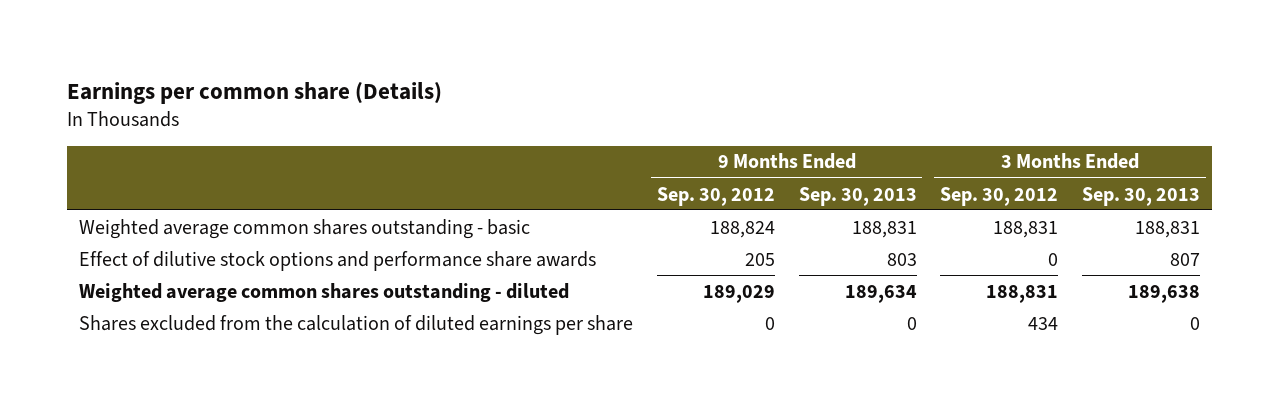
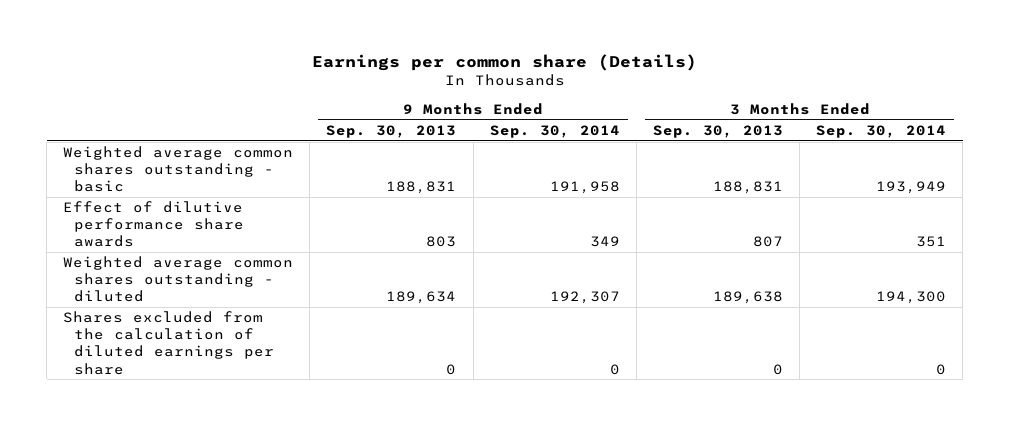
[656,186,775,206] Sep. 30, 2012 -> none
[940,186,1059,206] Sep. 30, 2012 -> none
none -> [489,125,620,139] Sep. 30, 2014
none -> [816,125,947,139] Sep. 30, 2014
[79,250,597,271] Effect of dilutive stock options and performance share awards -> [63,201,244,248] Effect of dilutive performance share awards

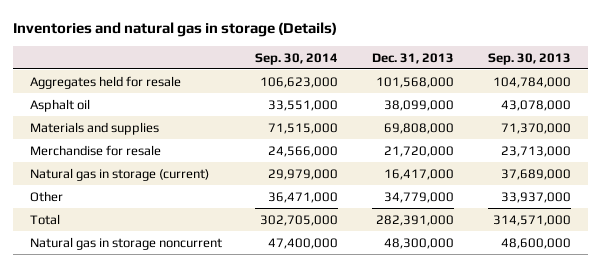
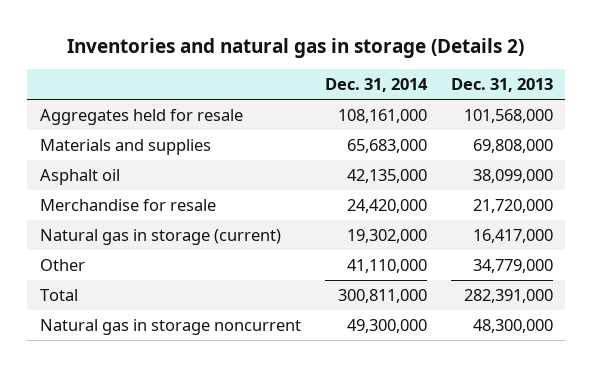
[12,22,337,38] Inventories and natural gas in storage (Details) -> [67,37,525,58] Inventories and natural gas in storage (Details 2)
[255,52,339,65] Sep. 30, 2014 -> none
[487,52,571,65] Sep. 30, 2013 -> none
none -> [324,78,428,93] Dec. 31, 2014
[29,98,90,112] Asphalt oil -> [39,168,120,185] Asphalt oil

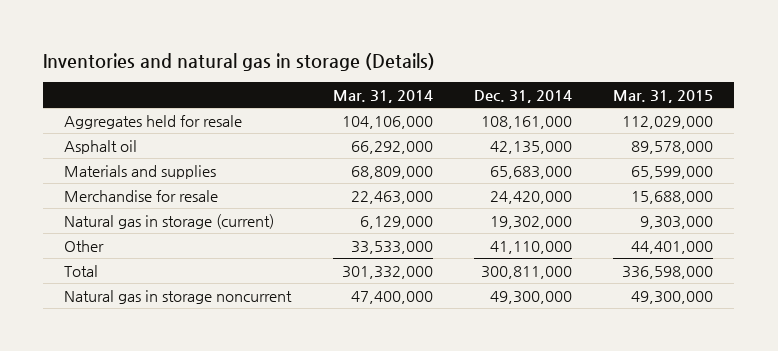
[67,37,525,58] Inventories and natural gas in storage (Details 2) -> [43,52,436,71] Inventories and natural gas in storage (Details)
[451,78,554,93] Dec. 31, 2013 -> none
none -> [332,89,433,103] Mar. 31, 2014
none -> [613,89,714,103] Mar. 31, 2015
[39,138,211,155] Materials and supplies -> [64,164,217,179] Materials and supplies

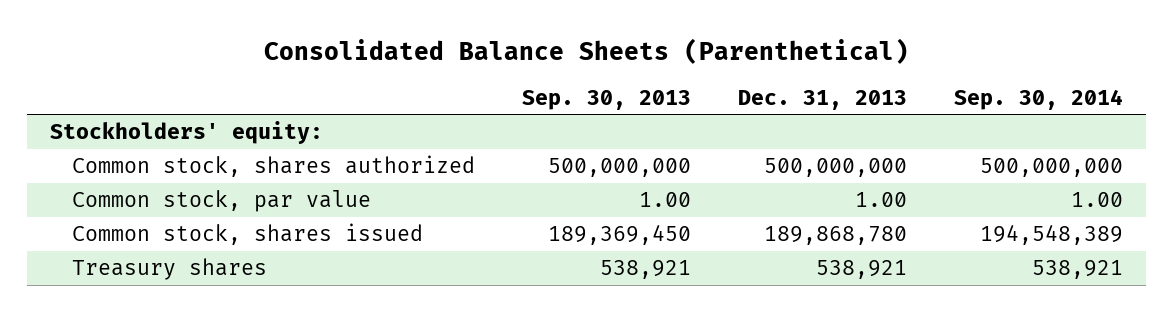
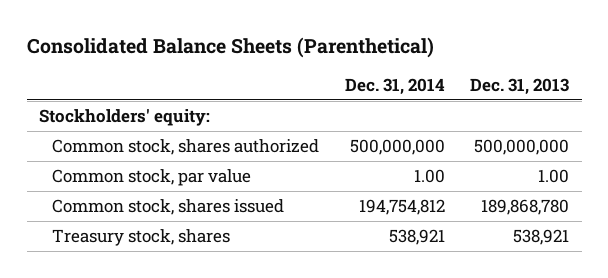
[522,89,692,110] Sep. 30, 2013 -> none
[953,88,1123,110] Sep. 30, 2014 -> none
none -> [344,78,445,96] Dec. 31, 2014
[72,258,268,281] Treasury shares -> [52,228,231,246] Treasury stock, shares

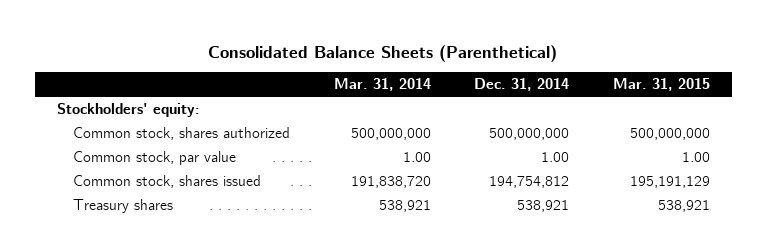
[469,78,569,96] Dec. 31, 2013 -> none
none -> [333,78,431,92] Mar. 31, 2014
none -> [613,78,711,92] Mar. 31, 2015
[52,228,231,246] Treasury stock, shares -> [73,198,174,213] Treasury shares

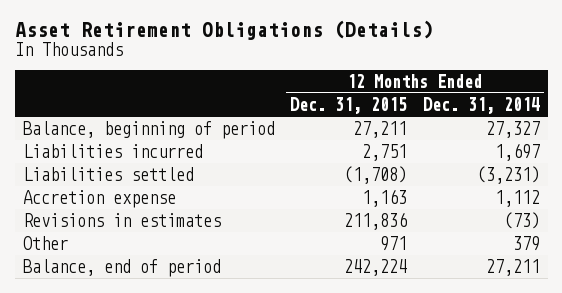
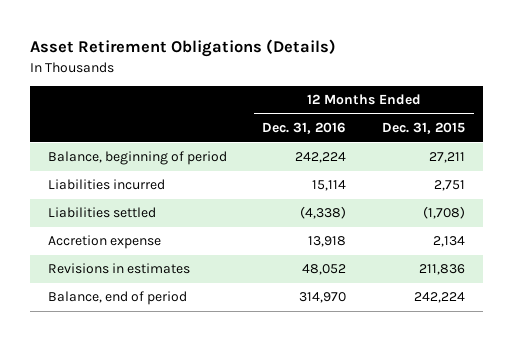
[422,97,540,115] Dec. 31, 2014 -> none
none -> [262,122,347,135] Dec. 31, 2016
[362,189,408,208] 1,163 -> [432,236,465,248] 2,134
[22,236,68,251] Other -> none

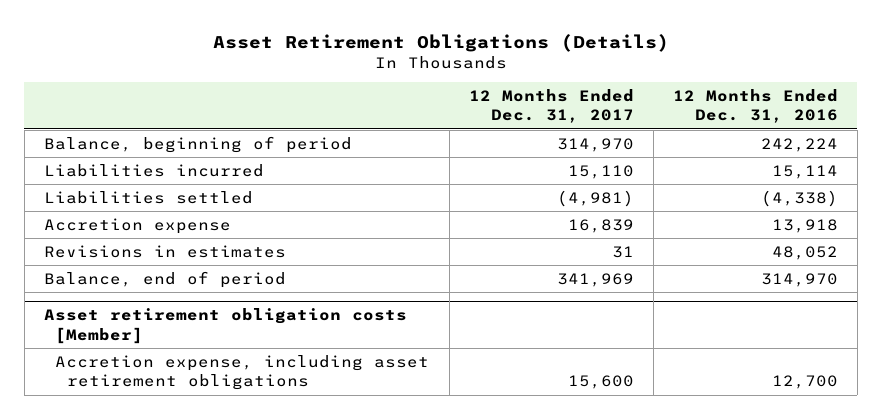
[381,122,465,135] Dec. 31, 2015 -> none
none -> [468,89,634,124] 12 Months Ended Dec. 31, 2017
none -> [44,308,408,344] Asset retirement obligation costs [Member]
none -> [55,354,430,391] Accretion expense, including asset retirement obligations

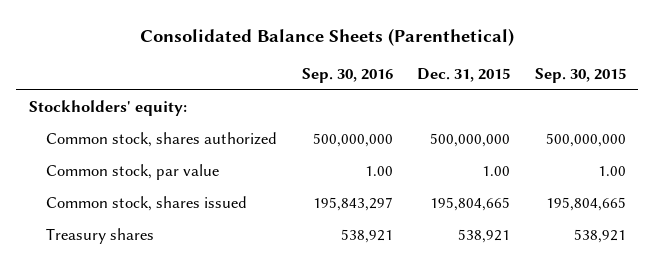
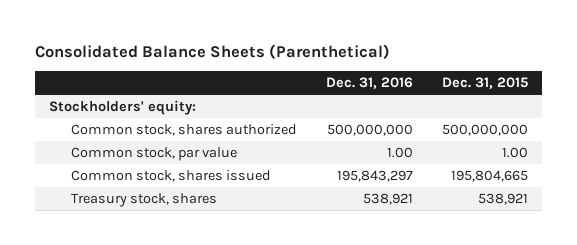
[301,68,393,84] Sep. 30, 2016 -> none
[534,68,626,84] Sep. 30, 2015 -> none
none -> [325,77,413,90] Dec. 31, 2016
[46,228,155,245] Treasury shares -> [70,193,217,208] Treasury stock, shares

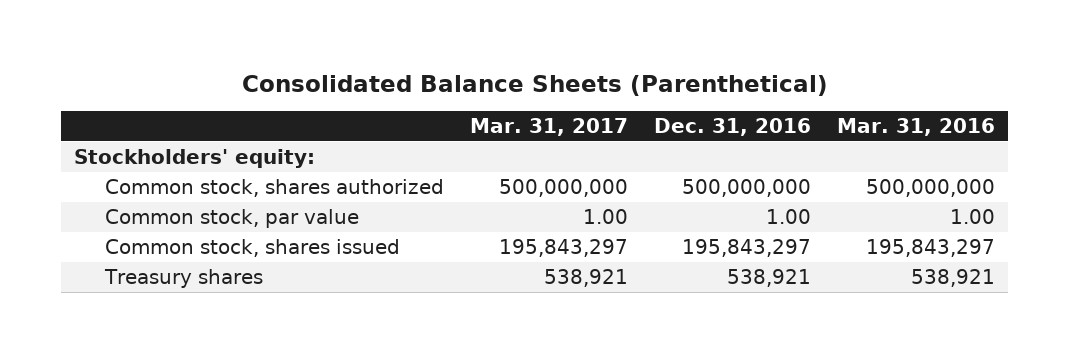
[441,77,528,90] Dec. 31, 2015 -> none
none -> [470,117,629,136] Mar. 31, 2017
none -> [837,117,996,136] Mar. 31, 2016
[70,193,217,208] Treasury stock, shares -> [104,268,264,288] Treasury shares

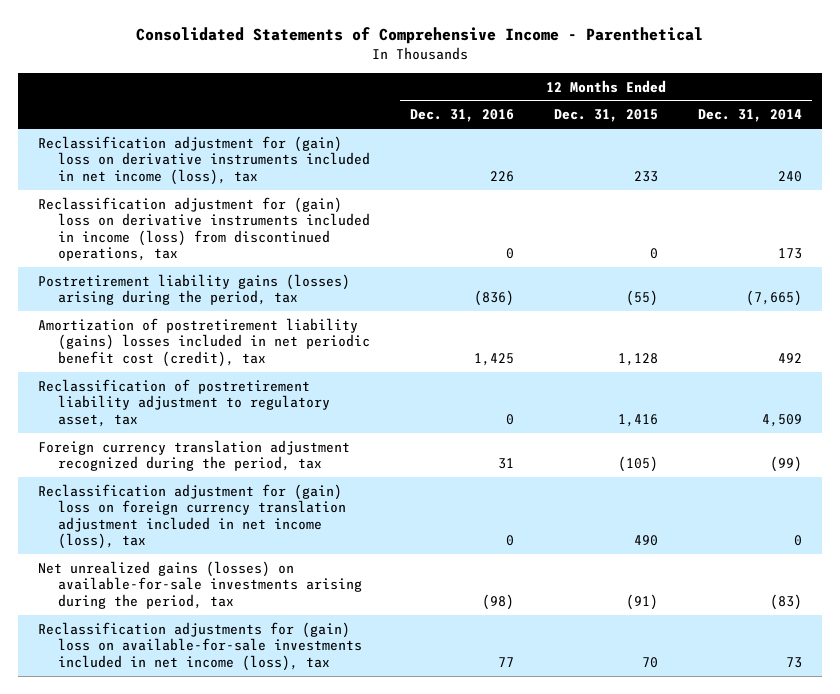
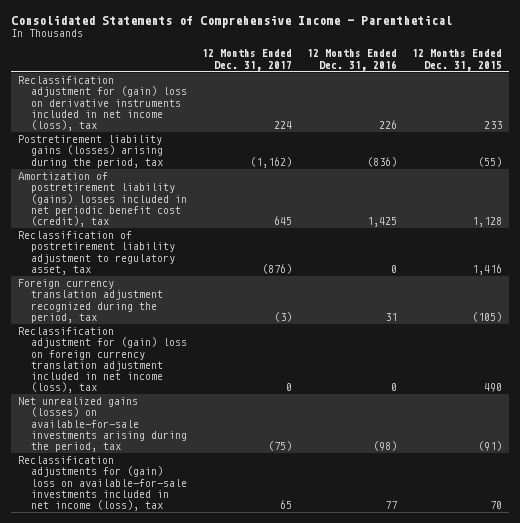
[698,109,803,123] Dec. 31, 2014 -> none
none -> [201,49,292,71] 12 Months Ended Dec. 31, 2017
[38,196,371,262] Reclassification adjustment for (gain) loss on derivative instruments included in income (loss) from discontinued operations, tax -> none

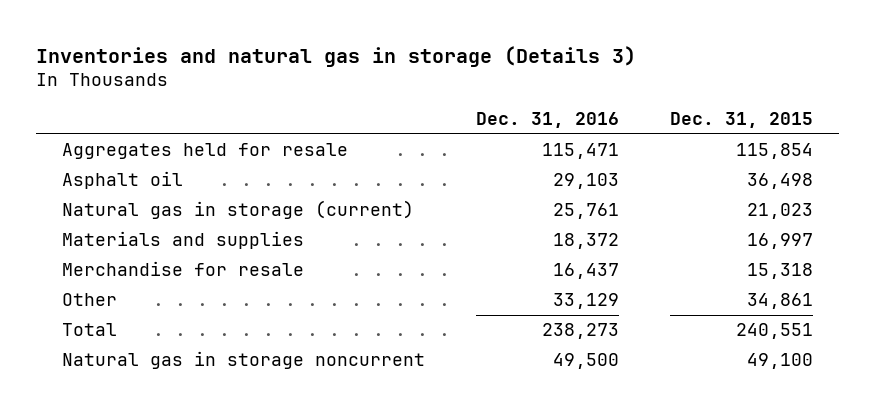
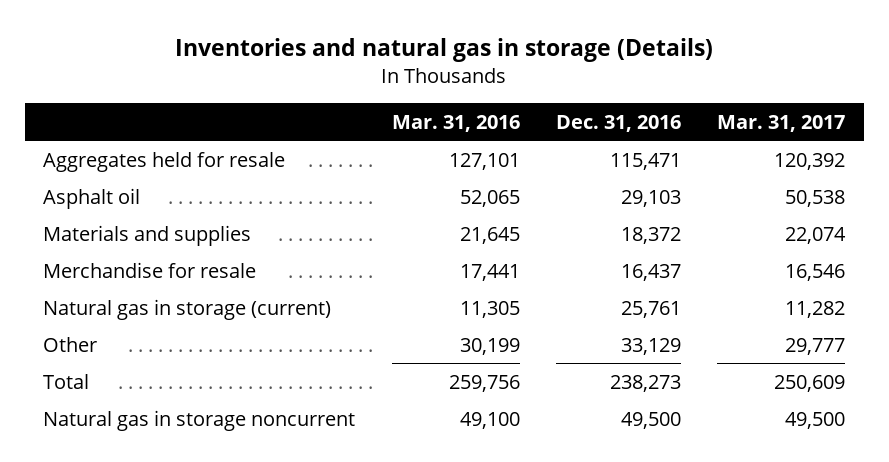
[35,45,636,67] Inventories and natural gas in storage (Details 3) -> [175,38,714,63] Inventories and natural gas in storage (Details)
[670,111,814,128] Dec. 31, 2015 -> none
none -> [391,114,520,132] Mar. 31, 2016
none -> [717,114,846,132] Mar. 31, 2017
[61,200,414,220] Natural gas in storage (current) -> [43,298,332,320] Natural gas in storage (current)

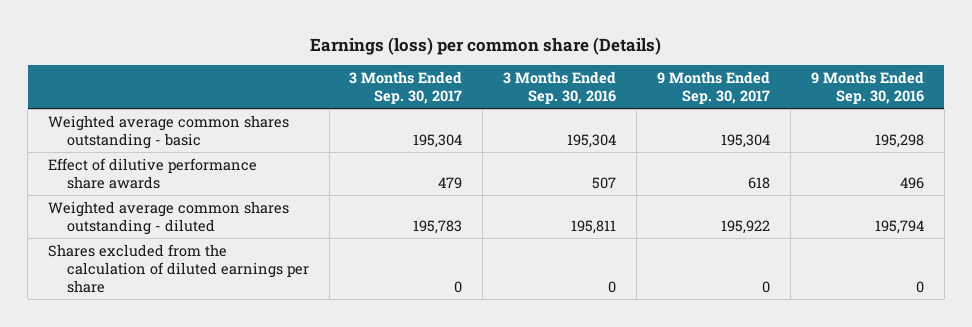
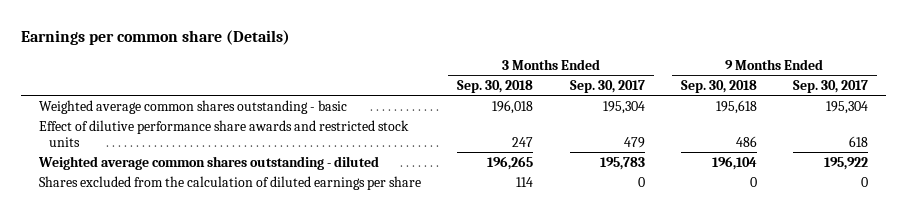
[310,36,662,55] Earnings (loss) per common share (Details) -> [21,29,291,45] Earnings per common share (Details)
[503,71,617,105] 3 Months Ended Sep. 30, 2016 -> none
[810,71,924,105] 9 Months Ended Sep. 30, 2016 -> none
none -> [457,79,534,93] Sep. 30, 2018
none -> [680,79,757,93] Sep. 30, 2018
[48,157,258,189] Effect of dilutive performance share awards -> [39,119,410,147] Effect of dilutive performance share awards and restricted stock units

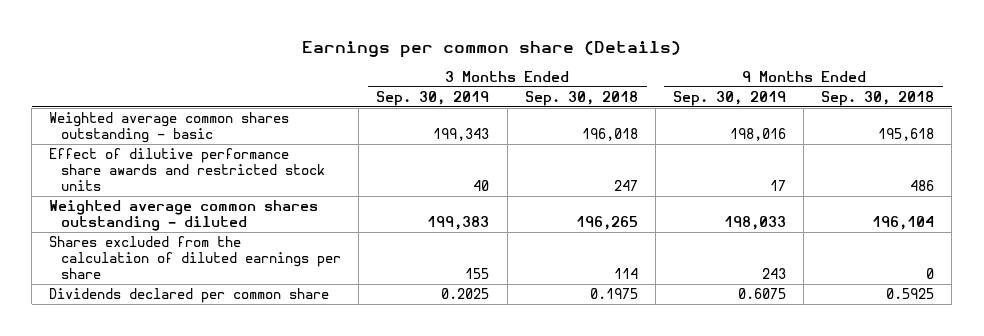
[569,79,645,93] Sep. 30, 2017 -> none
[792,79,868,93] Sep. 30, 2017 -> none
none -> [376,90,490,106] Sep. 30, 2019
none -> [673,90,787,106] Sep. 30, 2019
none -> [49,288,330,304] Dividends declared per common share

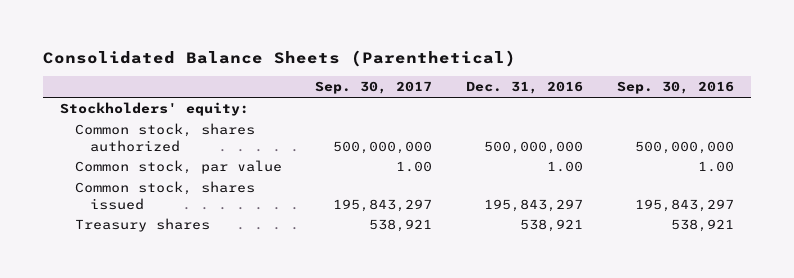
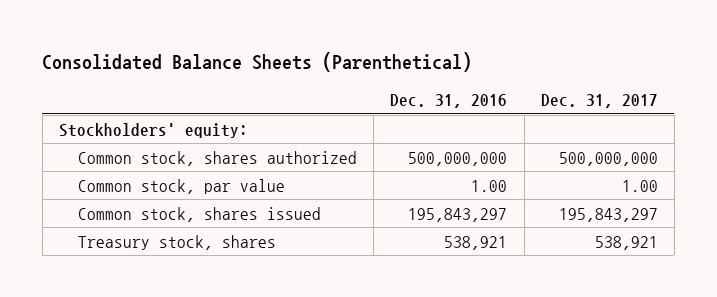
[315,81,433,95] Sep. 30, 2017 -> none
[616,81,734,95] Sep. 30, 2016 -> none
none -> [540,93,658,108] Dec. 31, 2017
[74,217,210,232] Treasury shares -> [78,234,277,250] Treasury stock, shares

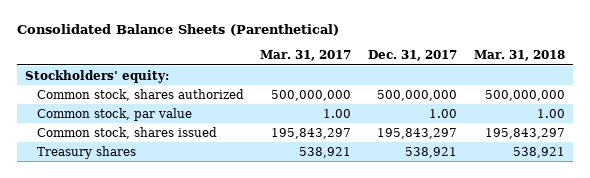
[390,93,508,108] Dec. 31, 2016 -> none
none -> [260,50,352,62] Mar. 31, 2017
none -> [473,50,565,62] Mar. 31, 2018
[78,234,277,250] Treasury stock, shares -> [36,145,136,159] Treasury shares

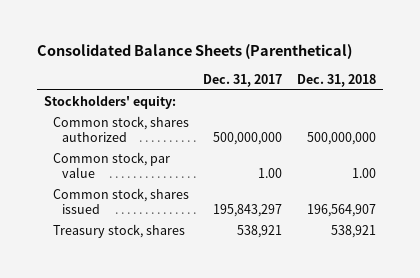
[260,50,352,62] Mar. 31, 2017 -> none
[473,50,565,62] Mar. 31, 2018 -> none
none -> [296,73,376,87] Dec. 31, 2018
[36,145,136,159] Treasury shares -> [52,224,185,239] Treasury stock, shares

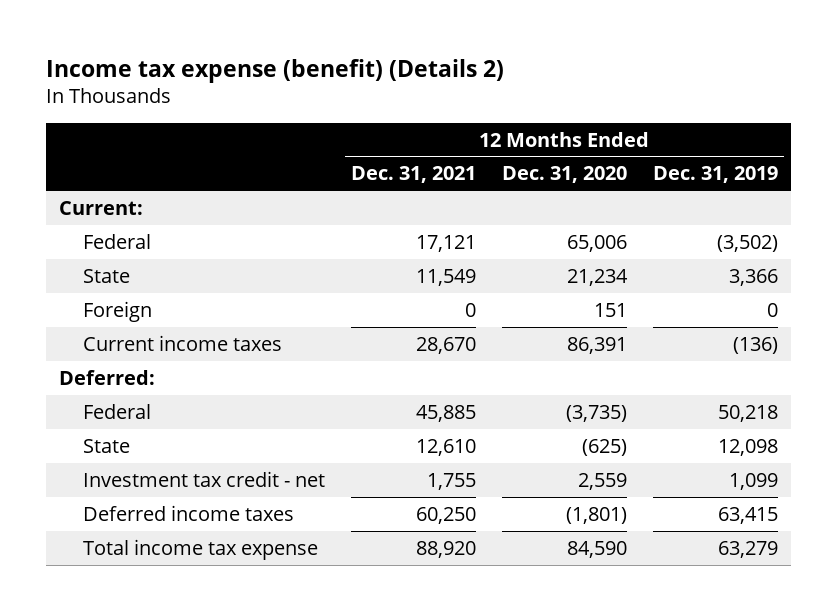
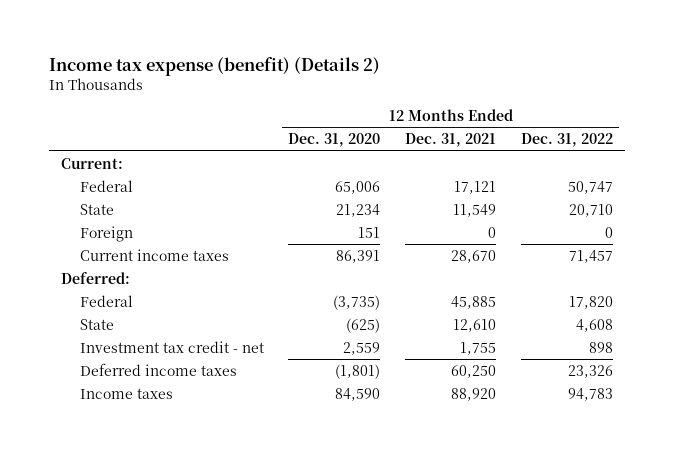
[652,166,778,184] Dec. 31, 2019 -> none
none -> [520,133,613,148] Dec. 31, 2022
[83,538,319,560] Total income tax expense -> [79,387,173,399] Income taxes

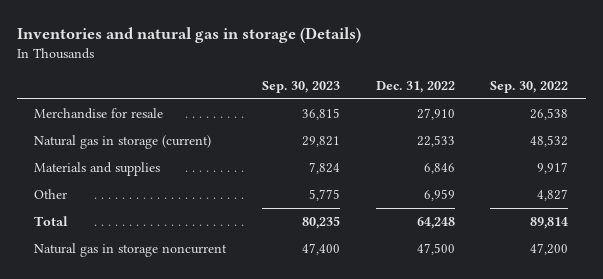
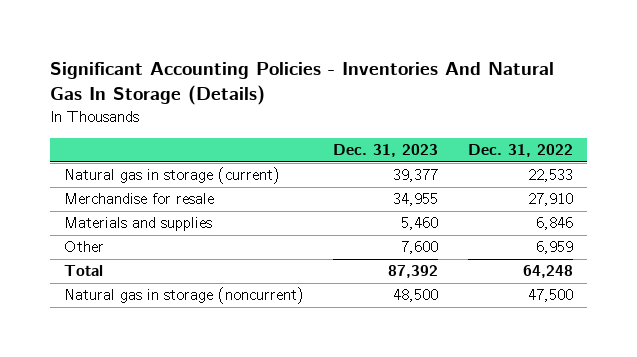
[16,26,361,43] Inventories and natural gas in storage (Details) -> [49,61,554,105] Significant Accounting Policies - Inventories And Natural Gas In Storage (Details)
[262,80,341,93] Sep. 30, 2023 -> none
[490,80,569,93] Sep. 30, 2022 -> none
none -> [333,144,439,158] Dec. 31, 2023
[34,107,164,119] Merchandise for resale -> [64,193,215,205] Merchandise for resale
[34,242,228,257] Natural gas in storage noncurrent -> [64,287,305,305] Natural gas in storage (noncurrent)

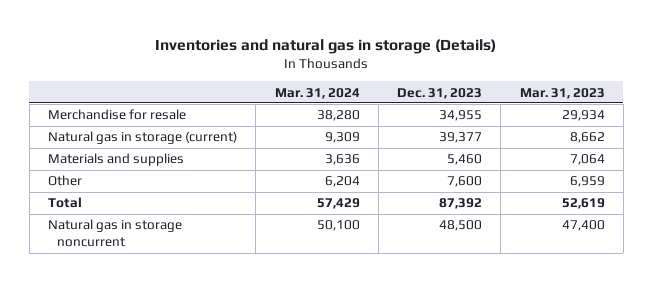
[49,61,554,105] Significant Accounting Policies - Inventories And Natural Gas In Storage (Details) -> [155,39,497,55] Inventories and natural gas in storage (Details)
[467,144,573,158] Dec. 31, 2022 -> none
none -> [274,87,360,99] Mar. 31, 2024
none -> [519,87,605,99] Mar. 31, 2023
[64,167,281,185] Natural gas in storage (current) -> [48,131,238,145] Natural gas in storage (current)
[64,287,305,305] Natural gas in storage (noncurrent) -> [48,219,183,248] Natural gas in storage noncurrent

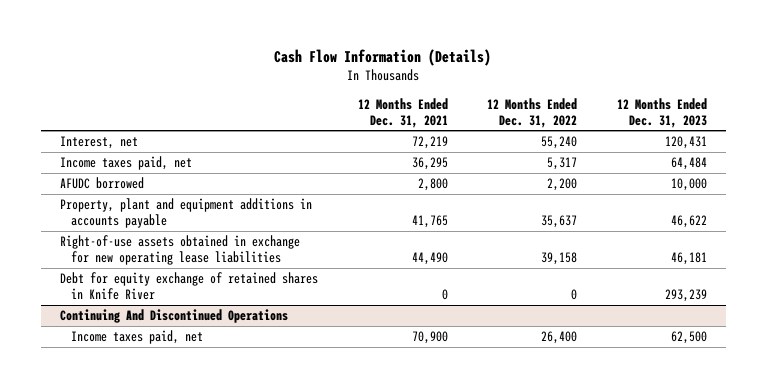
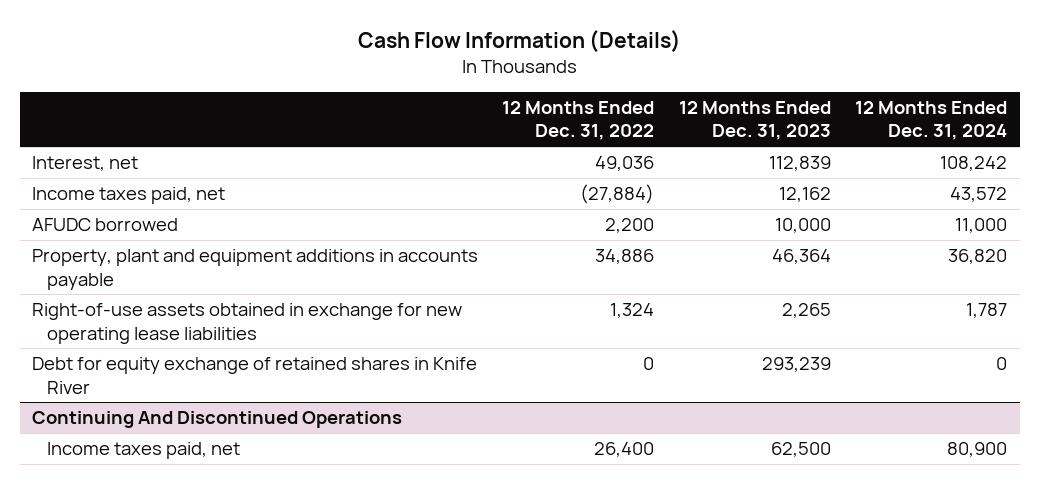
[357,97,448,128] 12 Months Ended Dec. 31, 2021 -> none
none -> [855,100,1008,141] 12 Months Ended Dec. 31, 2024
[541,136,578,150] 55,240 -> [595,156,655,172] 49,036
[664,136,707,150] 120,431 -> [768,156,831,172] 112,839
[547,157,578,171] 5,317 -> [580,184,655,205] (27,884)
[670,157,707,171] 64,484 -> [778,187,831,203] 12,162
[541,215,578,229] 35,637 -> [595,249,655,265] 34,886
[670,215,707,229] 46,622 -> [771,249,831,265] 46,364
[541,252,578,266] 39,158 -> [610,303,655,319] 1,324
[670,252,707,266] 46,181 -> [781,303,831,319] 2,265

